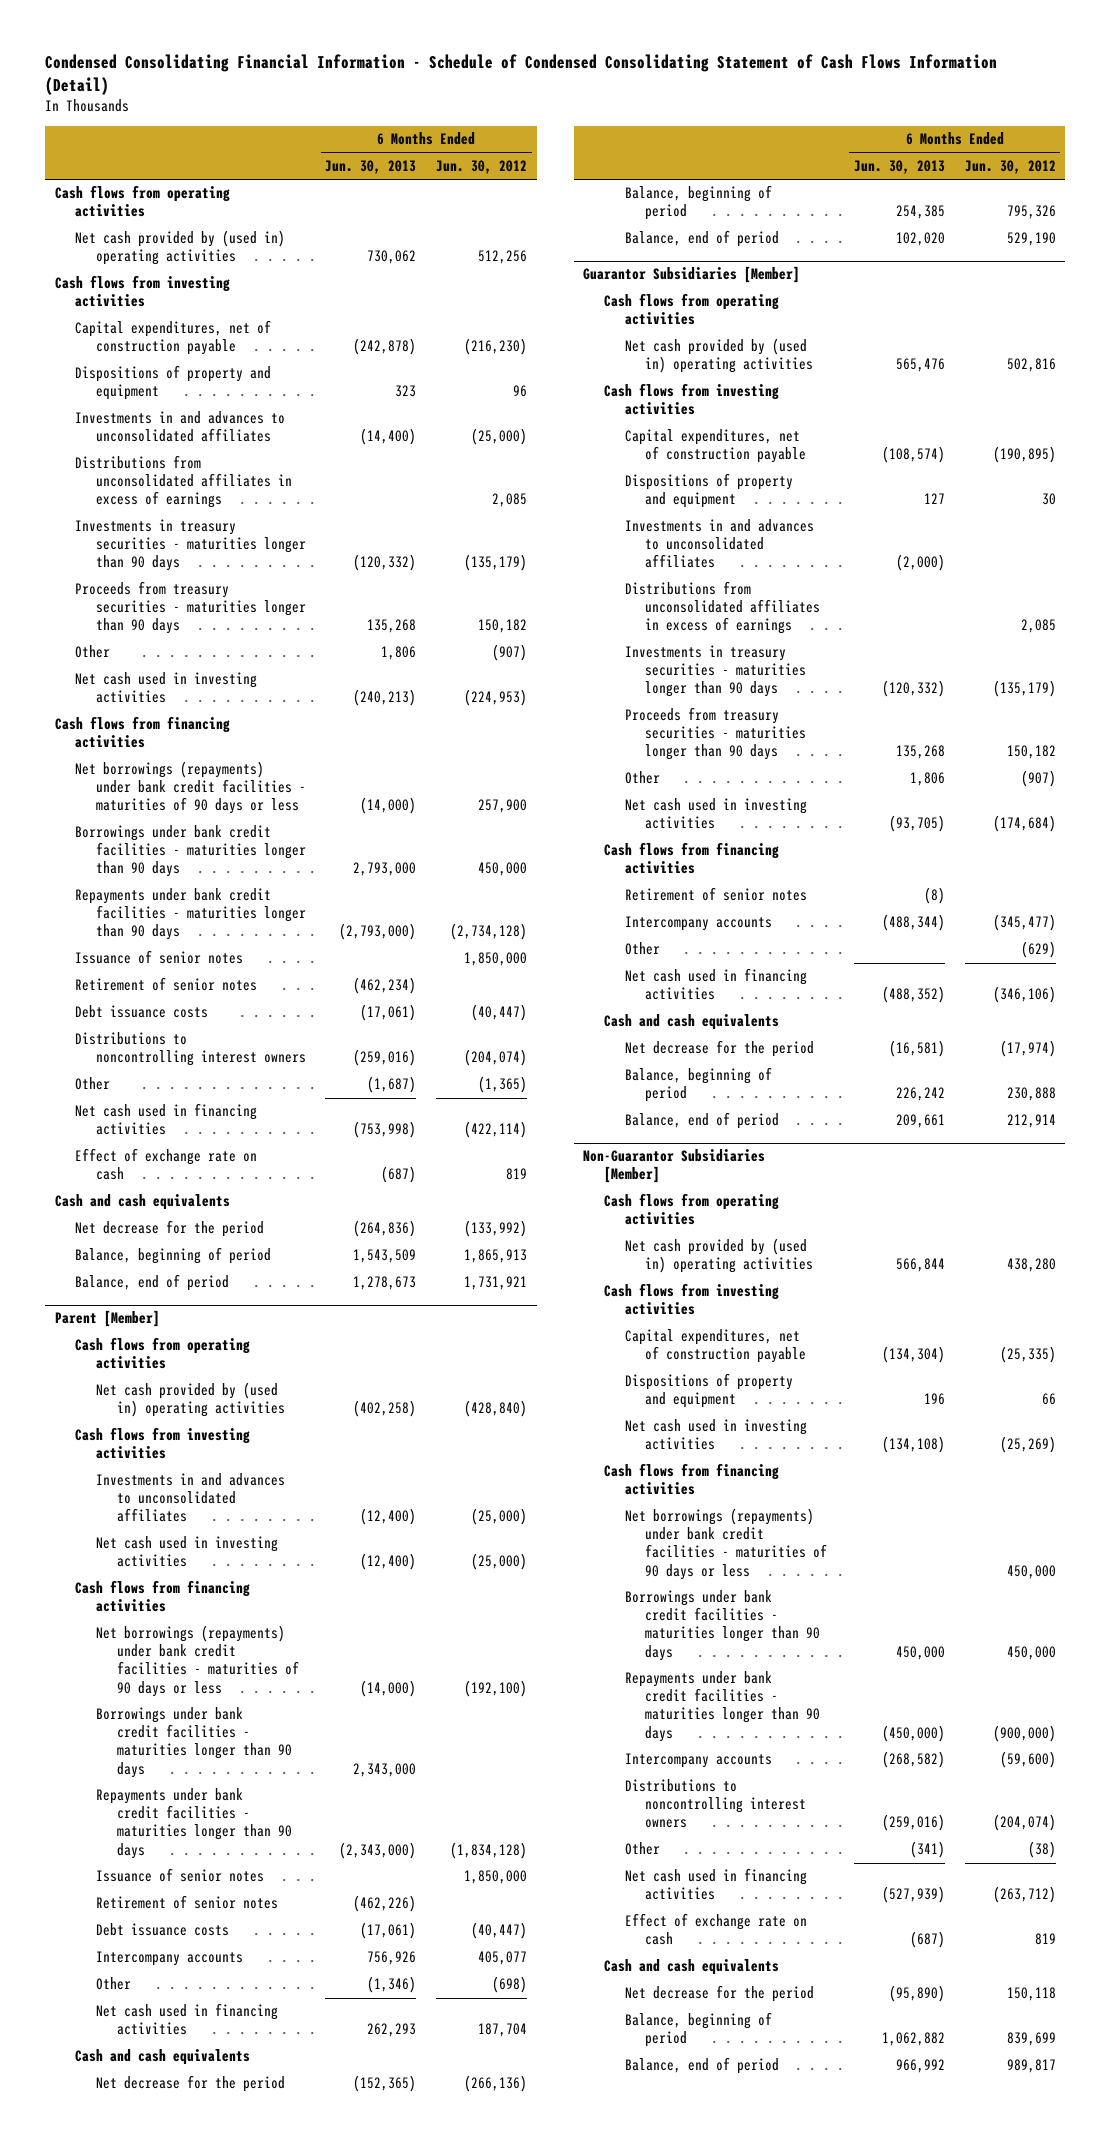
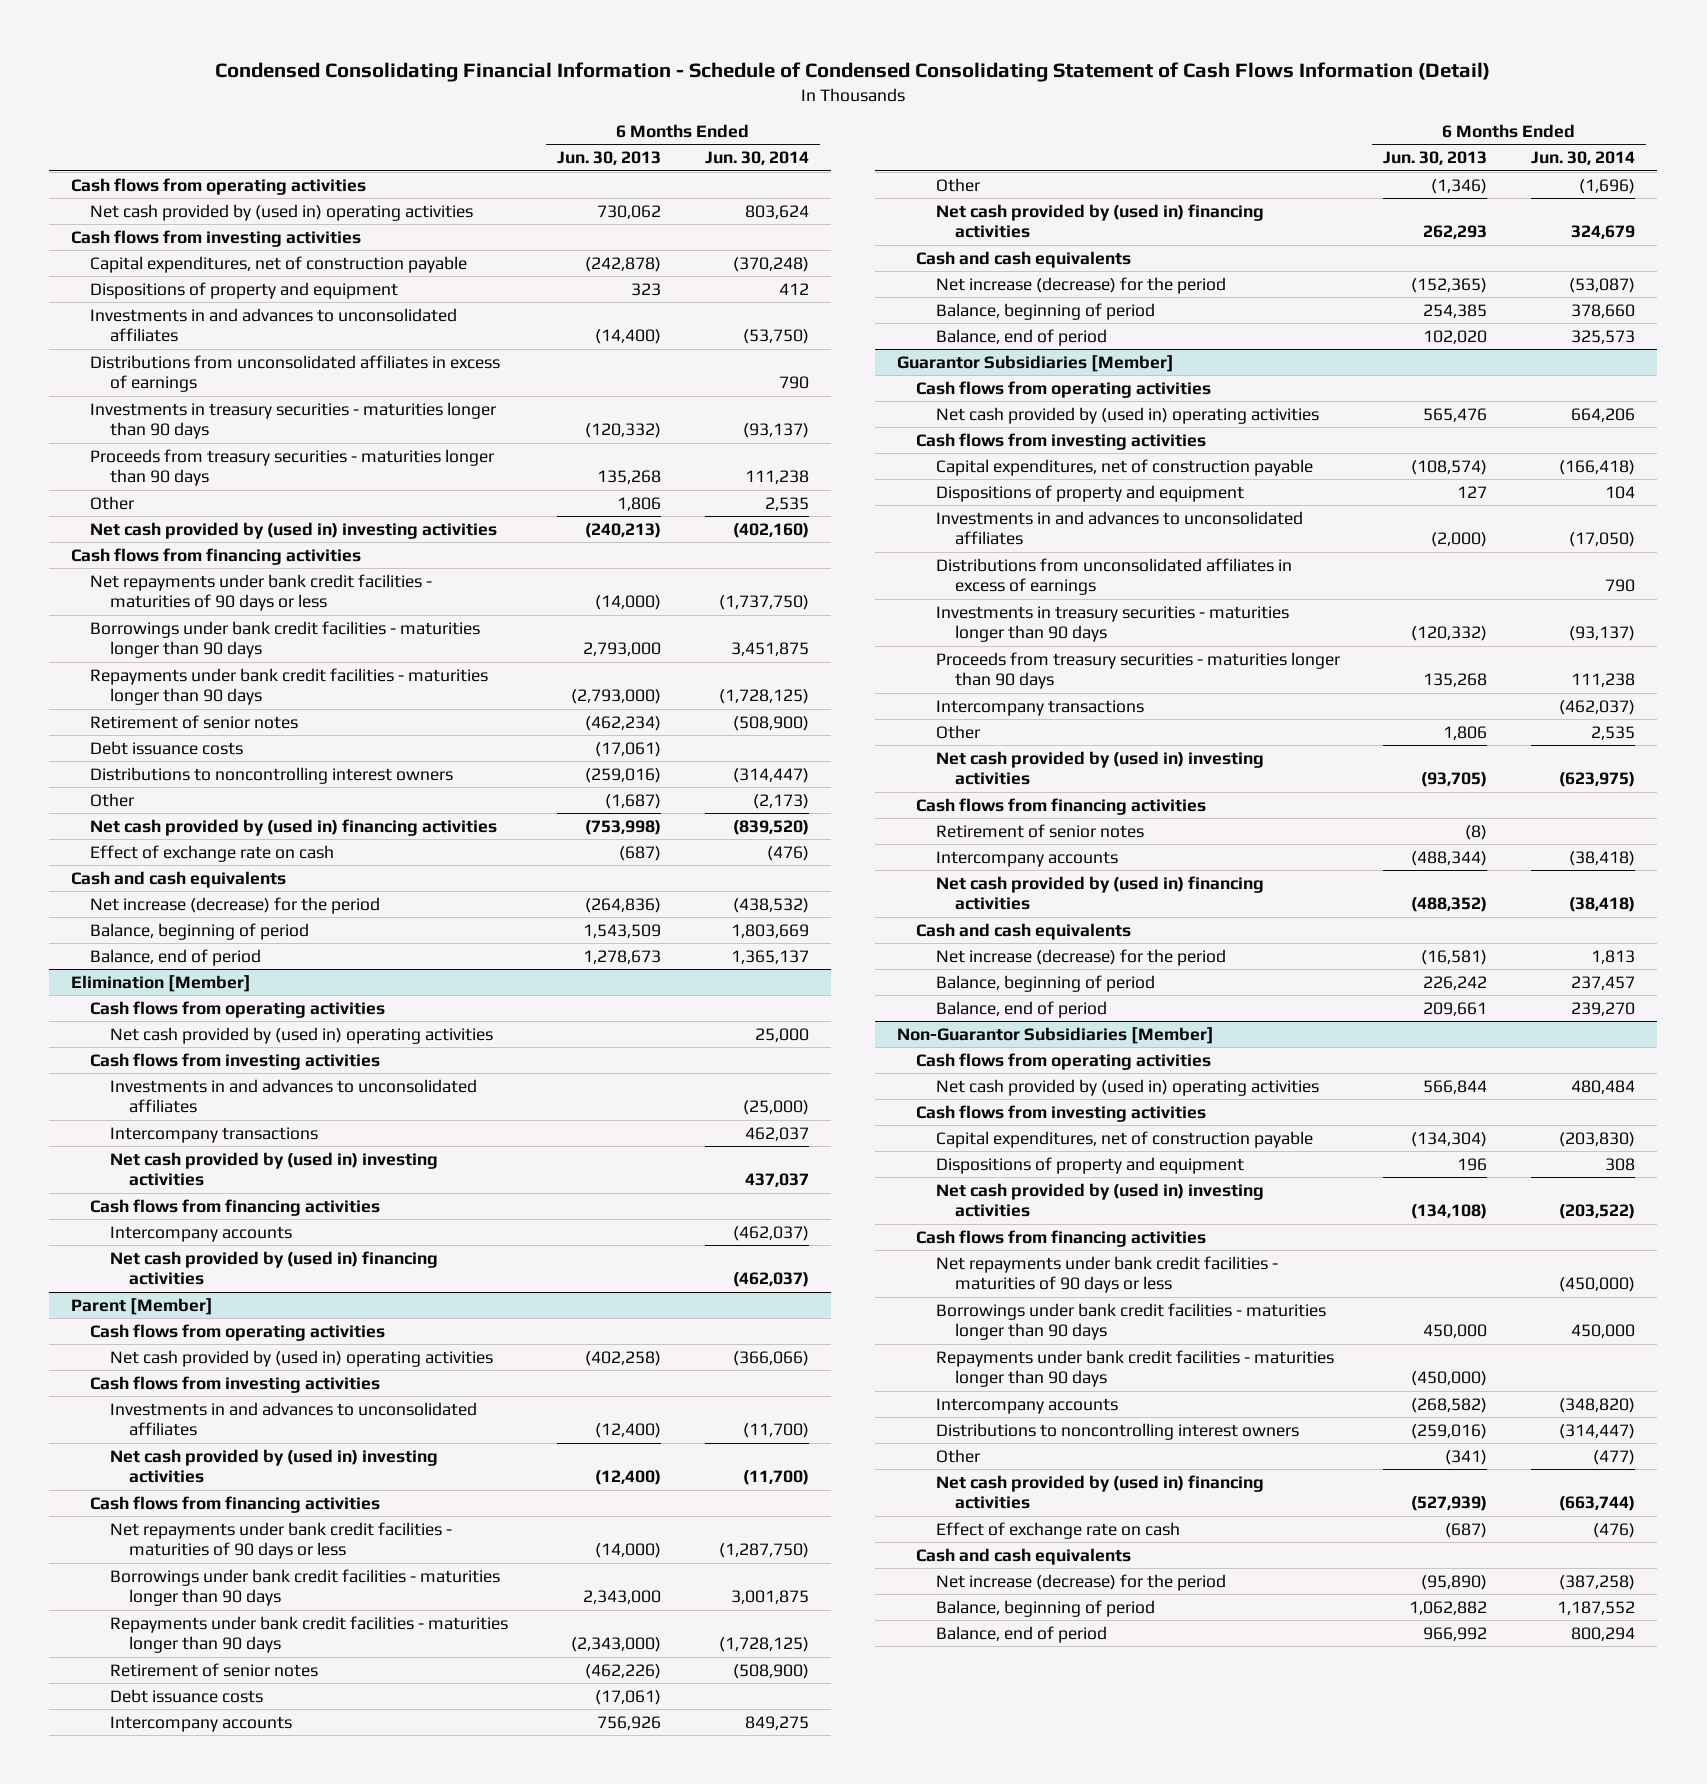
[435,159,527,174] Jun. 30, 2012 -> none
none -> [705,151,810,166] Jun. 30, 2014
[75,672,258,704] Net cash used in investing activities -> [90,521,498,539] Net cash provided by (used in) investing activities
[75,761,306,815] Net borrowings (repayments) under bank credit facilities - maturities of 90 days or less -> [90,573,433,612] Net repayments under bank credit facilities - maturities of 90 days or less
[75,950,244,965] Issuance of senior notes -> none
[75,1103,258,1136] Net cash used in financing activities -> [90,818,498,836] Net cash provided by (used in) financing activities
[75,1220,265,1238] Net decrease for the period -> [90,896,381,914] Net increase (decrease) for the period
none -> [71,974,252,992] Elimination [Member]
none -> [90,1000,386,1018] Cash flows from operating activities
none -> [109,1026,493,1044] Net cash provided by (used in) operating activities
none -> [90,1052,381,1070] Cash flows from investing activities
none -> [109,1078,477,1114] Investments in and advances to unconsolidated affiliates
none -> [109,1126,318,1143] Intercompany transactions
none -> [109,1151,438,1187] Net cash provided by (used in) investing activities
none -> [90,1198,381,1216] Cash flows from financing activities
none -> [109,1225,292,1242] Intercompany accounts
none -> [109,1250,438,1286] Net cash provided by (used in) financing activities
[95,1536,278,1568] Net cash used in investing activities -> [109,1448,438,1484] Net cash provided by (used in) investing activities
[95,1625,299,1697] Net borrowings (repayments) under bank credit facilities - maturities of 90 days or less -> [109,1521,452,1560] Net repayments under bank credit facilities - maturities of 90 days or less
[95,1868,264,1883] Issuance of senior notes -> none
[95,2003,278,2036] Net cash used in financing activities -> [935,203,1264,239] Net cash provided by (used in) financing activities
[95,2075,285,2093] Net decrease for the period -> [935,276,1226,294] Net increase (decrease) for the period
none -> [935,699,1144,716] Intercompany transactions
[624,798,807,830] Net cash used in investing activities -> [935,750,1264,786] Net cash provided by (used in) investing activities
[624,942,660,956] Other -> none
[624,968,807,1001] Net cash used in financing activities -> [935,875,1264,911] Net cash provided by (used in) financing activities
[624,1040,814,1058] Net decrease for the period -> [935,948,1226,966] Net increase (decrease) for the period
[624,1419,807,1451] Net cash used in investing activities -> [935,1182,1264,1218] Net cash provided by (used in) investing activities
[624,1508,828,1580] Net borrowings (repayments) under bank credit facilities - maturities of 90 days or less -> [935,1255,1278,1294] Net repayments under bank credit facilities - maturities of 90 days or less
[624,1868,807,1901] Net cash used in financing activities -> [935,1474,1264,1510] Net cash provided by (used in) financing activities
[624,1985,814,2003] Net decrease for the period -> [935,1573,1226,1591] Net increase (decrease) for the period

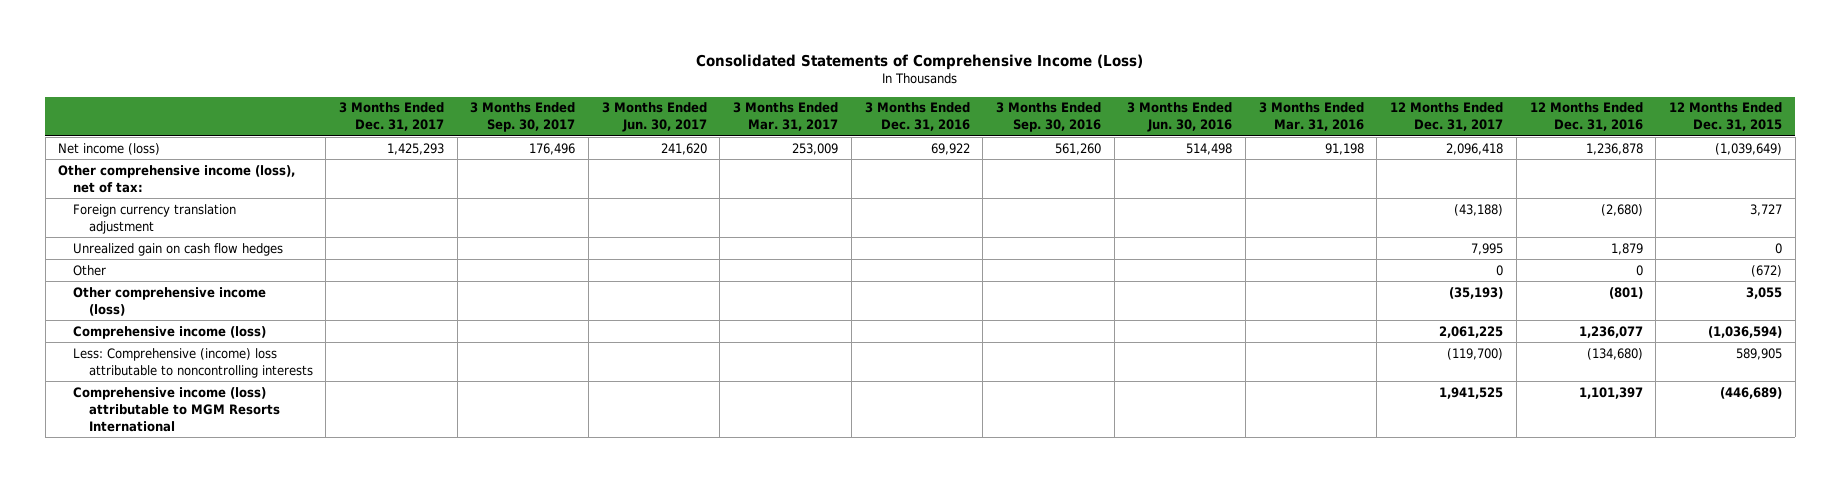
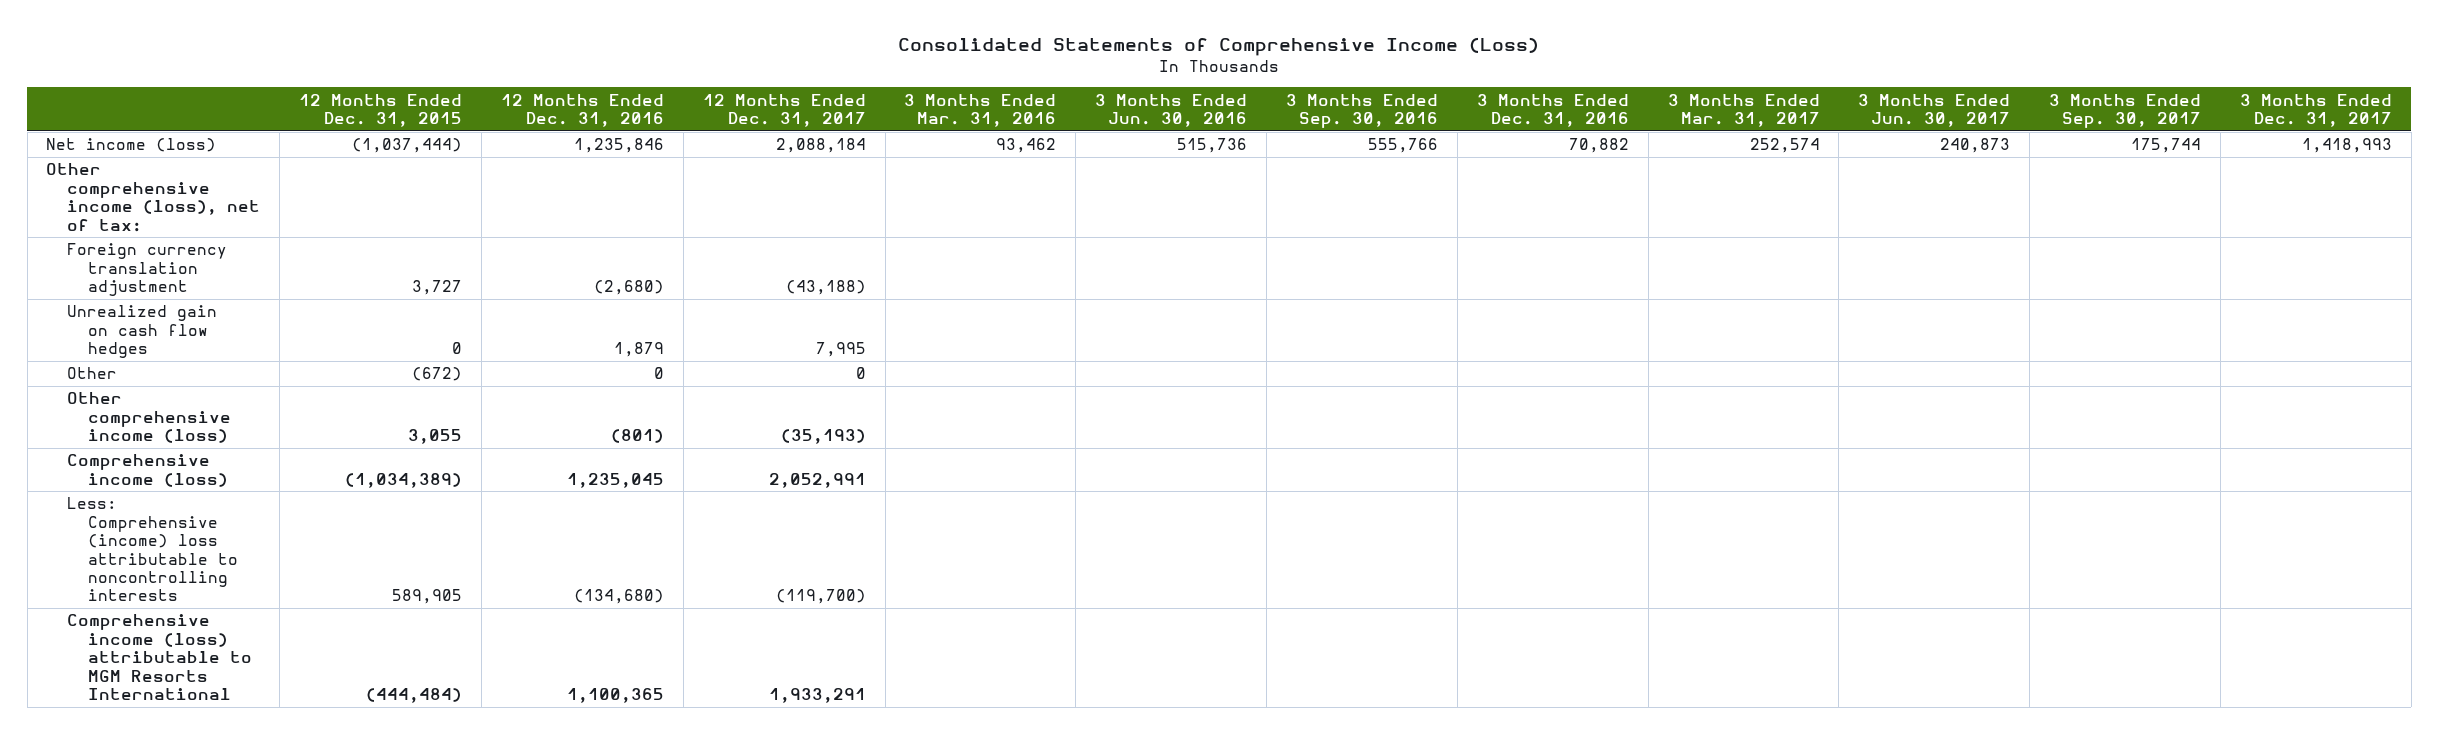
[386,142,444,155] 1,425,293 -> [2301,138,2392,154] 1,418,993
[529,142,576,155] 176,496 -> [2131,138,2202,154] 175,744
[660,142,707,155] 241,620 -> [1940,138,2011,154] 240,873
[792,142,839,155] 253,009 -> [1749,138,1820,154] 252,574
[930,142,970,155] 69,922 -> [1568,138,1629,154] 70,882
[1054,142,1101,155] 561,260 -> [1367,138,1438,154] 555,766
[1186,142,1233,155] 514,498 -> [1177,138,1248,154] 515,736
[1324,142,1364,155] 91,198 -> [996,138,1057,154] 93,462
[1446,142,1504,155] 2,096,418 -> [775,138,866,154] 2,088,184
[1585,142,1643,155] 1,236,878 -> [573,138,664,154] 1,235,846
[1714,142,1782,155] (1,039,649) -> [352,138,463,154] (1,037,444)
[1439,325,1504,338] 2,061,225 -> [768,472,866,488] 2,052,991
[1578,325,1643,338] 1,236,077 -> [566,472,664,488] 1,235,045
[1707,325,1782,338] (1,036,594) -> [345,472,463,488] (1,034,389)
[1439,386,1504,399] 1,941,525 -> [768,688,866,704] 1,933,291
[1578,386,1643,399] 1,101,397 -> [566,688,664,704] 1,100,365
[1719,386,1782,399] (446,689) -> [366,688,463,704] (444,484)

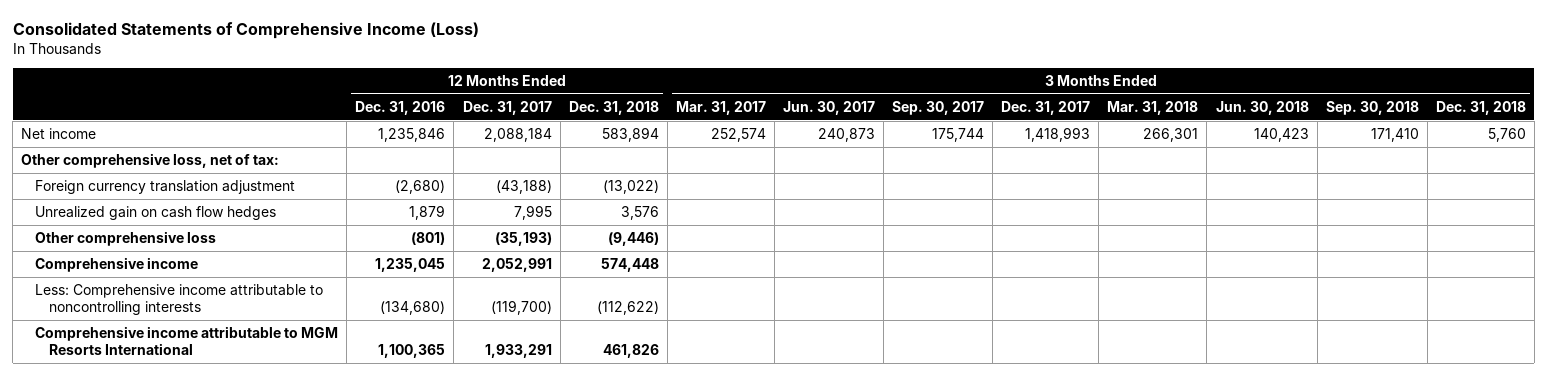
[299,93,463,127] 12 Months Ended Dec. 31, 2015 -> none
[904,93,1057,127] 3 Months Ended Mar. 31, 2016 -> none
[1095,93,1248,127] 3 Months Ended Jun. 30, 2016 -> none
[1285,93,1438,128] 3 Months Ended Sep. 30, 2016 -> none
[1476,93,1629,127] 3 Months Ended Dec. 31, 2016 -> none
none -> [568,100,659,115] Dec. 31, 2018
none -> [1107,100,1199,115] Mar. 31, 2018
none -> [1215,100,1309,115] Jun. 30, 2018
none -> [1325,100,1419,115] Sep. 30, 2018
none -> [1435,100,1526,115] Dec. 31, 2018
[46,138,217,153] Net income (loss) -> [21,128,97,140] Net income
[46,163,261,232] Other comprehensive income (loss), net of tax: -> [21,153,280,169] Other comprehensive loss, net of tax:
[67,367,118,380] Other -> none
[67,392,232,444] Other comprehensive income (loss) -> [35,231,217,247] Other comprehensive loss
[67,454,229,487] Comprehensive income (loss) -> [35,257,199,273] Comprehensive income
[67,497,239,602] Less: Comprehensive (income) loss attributable to noncontrolling interests -> [35,284,324,316] Less: Comprehensive income attributable to noncontrolling interests
[67,614,253,701] Comprehensive income (loss) attributable to MGM Resorts International -> [35,326,339,356] Comprehensive income attributable to MGM Resorts International

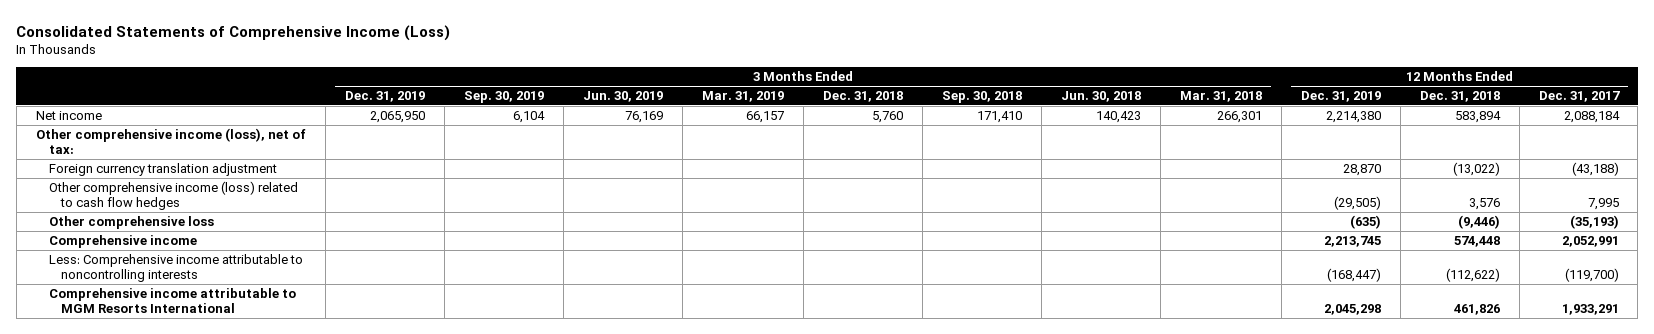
[355,100,446,115] Dec. 31, 2016 -> none
[675,100,766,115] Mar. 31, 2017 -> none
[782,100,875,115] Jun. 30, 2017 -> none
[892,100,985,115] Sep. 30, 2017 -> none
[1001,100,1091,115] Dec. 31, 2017 -> none
none -> [344,90,425,102] Dec. 31, 2019
none -> [463,90,544,103] Sep. 30, 2019
none -> [582,90,663,102] Jun. 30, 2019
none -> [701,90,784,102] Mar. 31, 2019
none -> [1300,90,1381,102] Dec. 31, 2019
[21,153,280,169] Other comprehensive loss, net of tax: -> [35,127,306,155] Other comprehensive income (loss), net of tax:
[35,206,277,221] Unrealized gain on cash flow hedges -> [48,180,298,211] Other comprehensive income (loss) related to cash flow hedges

